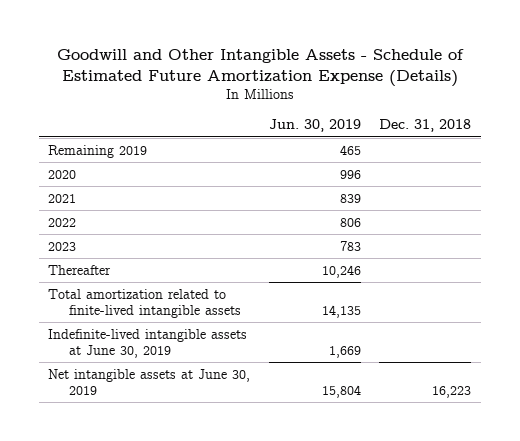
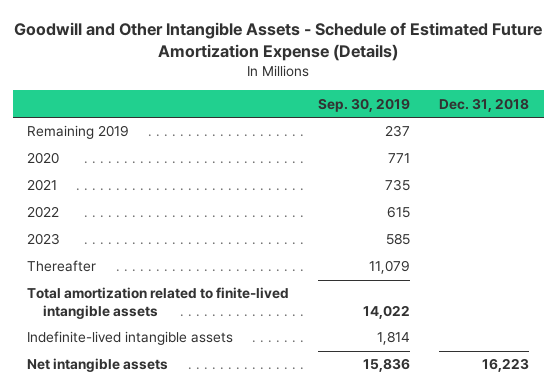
[268,119,361,133] Jun. 30, 2019 -> none
none -> [318,97,411,112] Sep. 30, 2019
[48,328,248,358] Indefinite-lived intangible assets at June 30, 2019 -> [27,331,234,346] Indefinite-lived intangible assets
[48,368,251,395] Net intangible assets at June 30, 2019 -> [27,358,169,373] Net intangible assets

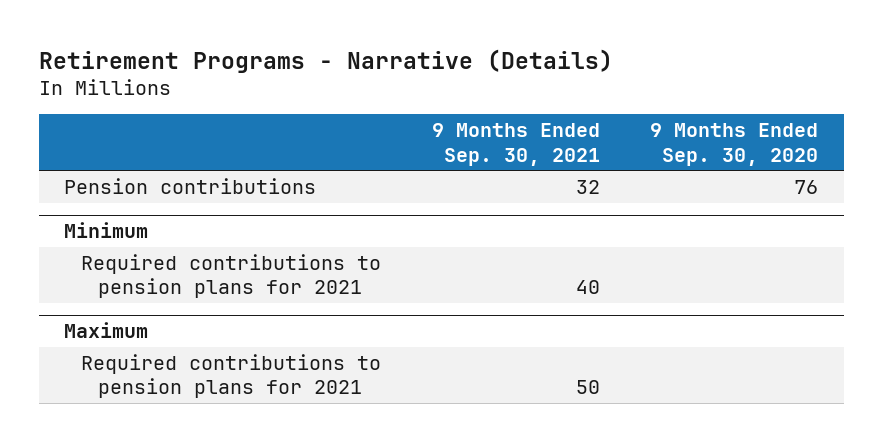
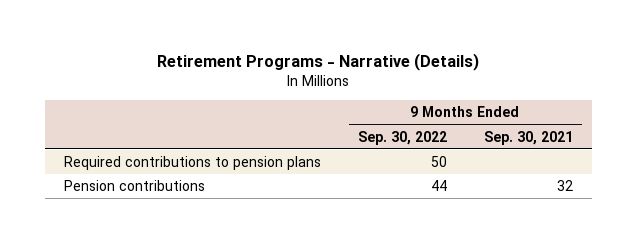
[650,123,819,166] 9 Months Ended Sep. 30, 2020 -> none
none -> [357,130,447,145] Sep. 30, 2022
none -> [63,156,321,171] Required contributions to pension plans
[64,222,149,239] Minimum -> none
[81,253,382,299] Required contributions to pension plans for 2021 -> none
[64,322,149,339] Maximum -> none
[81,353,382,399] Required contributions to pension plans for 2021 -> none

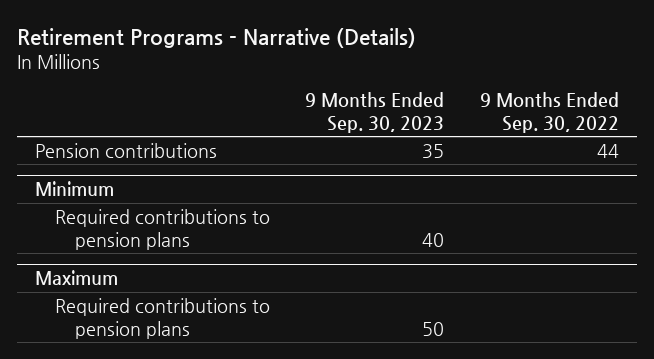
[484,130,574,145] Sep. 30, 2021 -> none
none -> [305,91,445,133] 9 Months Ended Sep. 30, 2023
[63,156,321,171] Required contributions to pension plans -> none
none -> [34,181,114,197] Minimum
none -> [54,208,270,250] Required contributions to pension plans
none -> [34,270,118,286] Maximum
none -> [54,297,270,339] Required contributions to pension plans

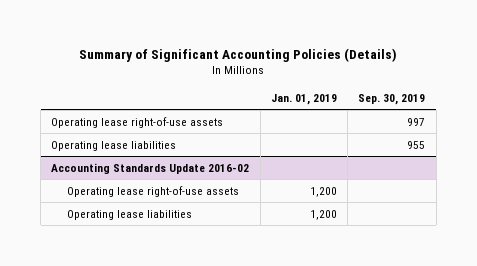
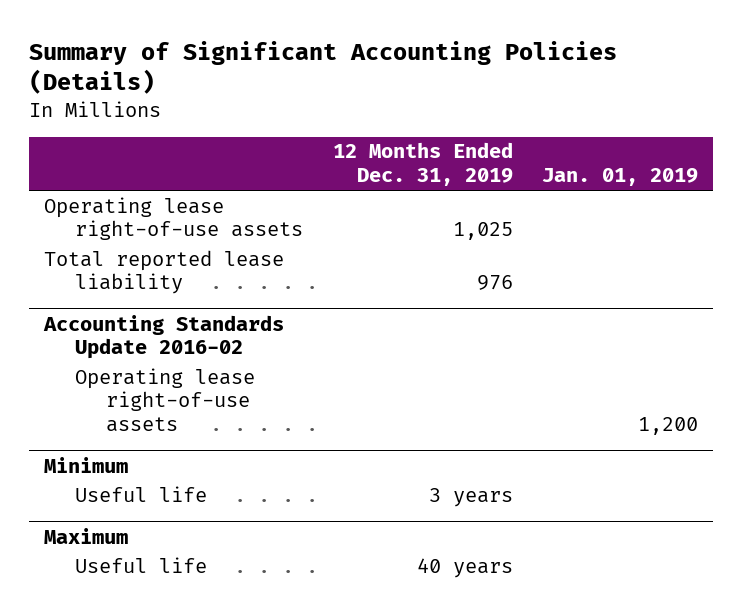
[358,93,426,105] Sep. 30, 2019 -> none
none -> [332,142,513,187] 12 Months Ended Dec. 31, 2019
[51,140,177,151] Operating lease liabilities -> [43,249,284,295] Total reported lease liability
[67,209,193,220] Operating lease liabilities -> none
none -> [43,456,128,473] Minimum
none -> [75,485,208,502] Useful life
none -> [43,527,128,544] Maximum
none -> [75,556,208,573] Useful life

